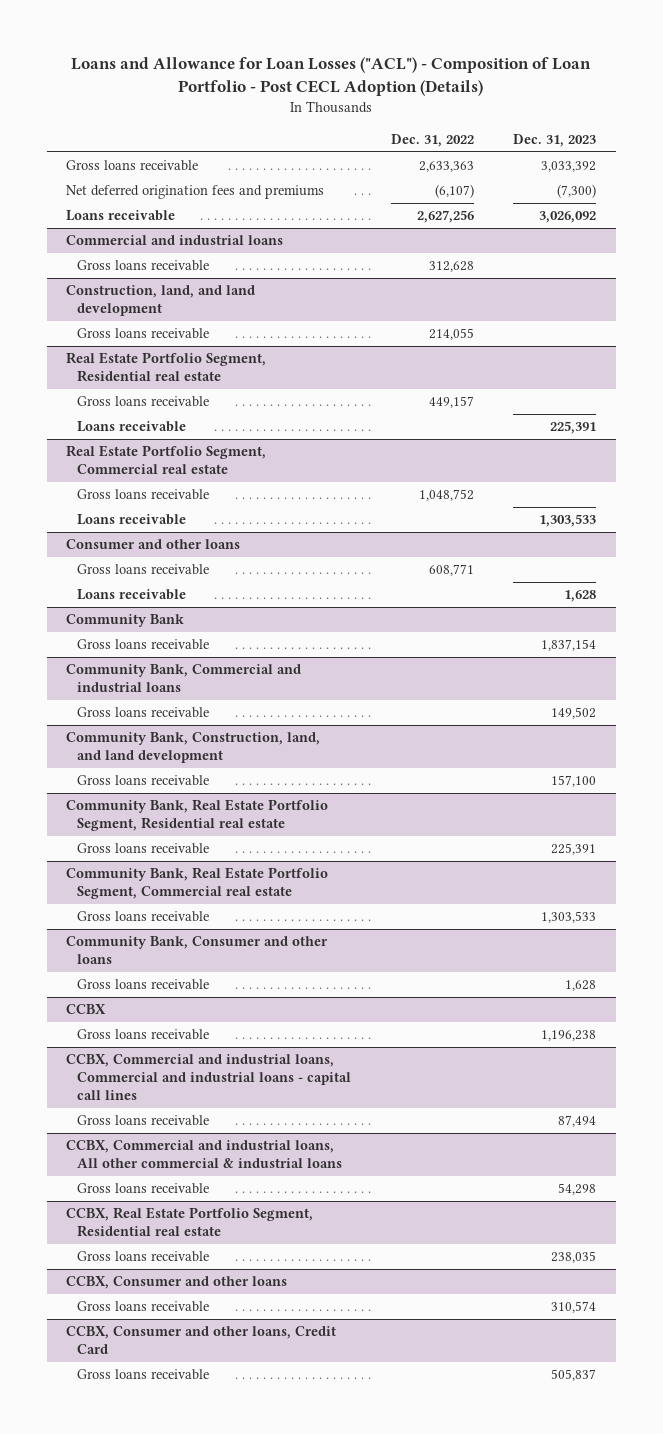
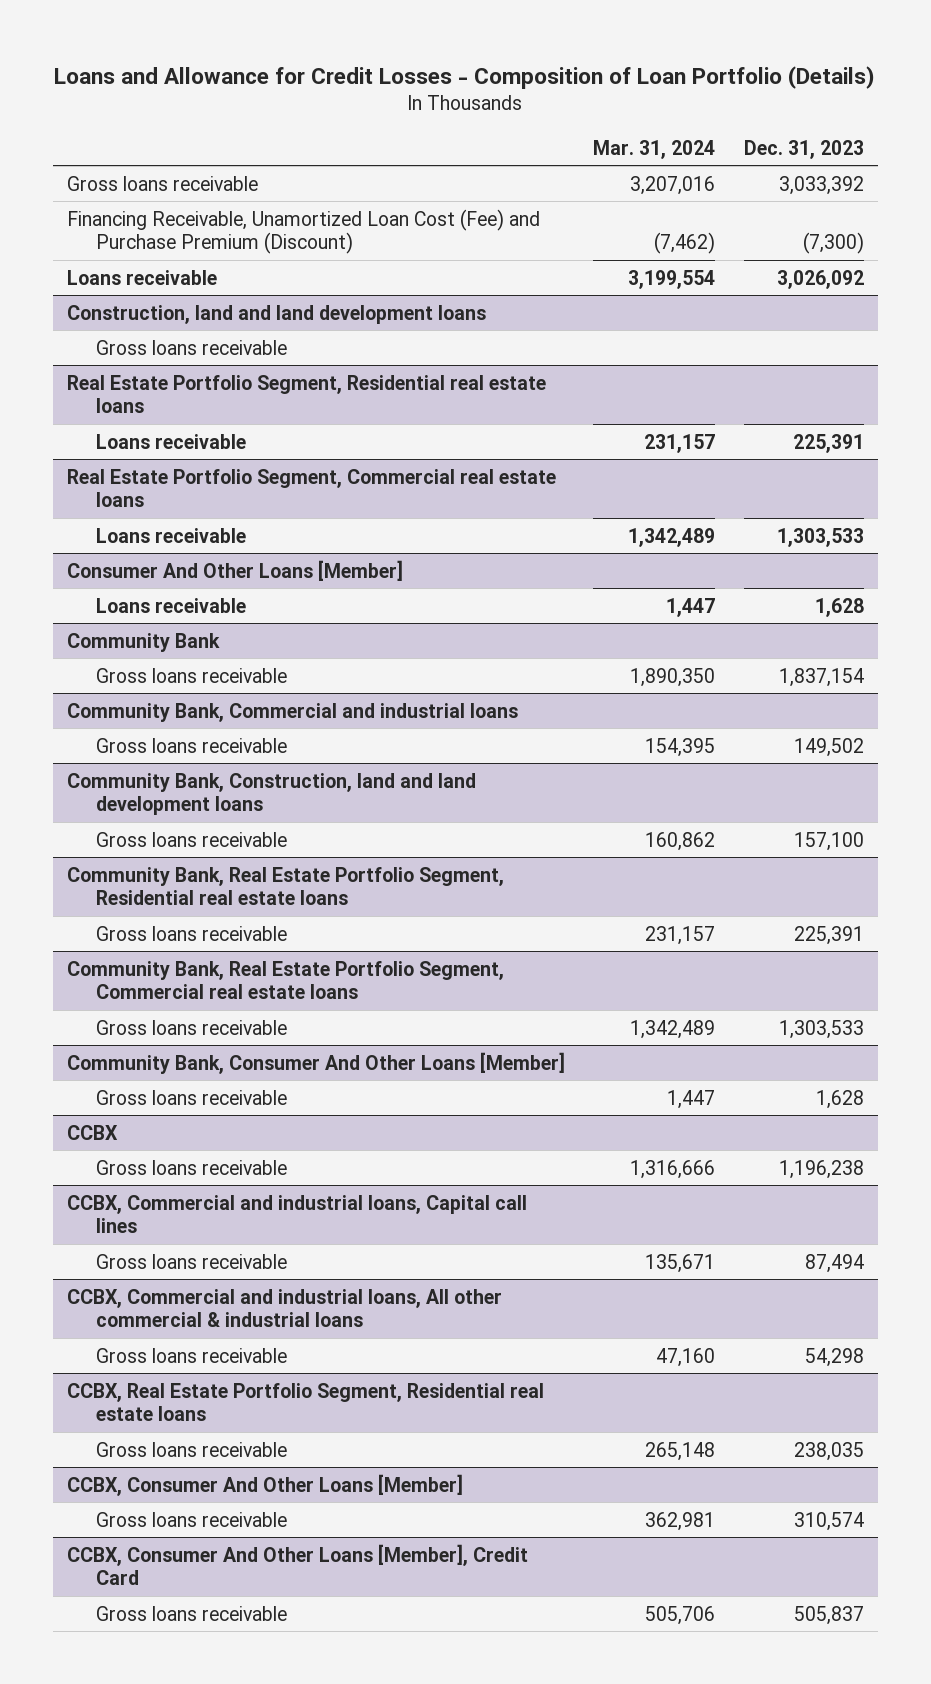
[71,57,592,97] Loans and Allowance for Loan Losses ("ACL") - Composition of Loan Portfolio - Post CECL Adoption (Details) -> [54,65,876,89] Loans and Allowance for Credit Losses - Composition of Loan Portfolio (Details)
[390,134,474,148] Dec. 31, 2022 -> none
none -> [593,139,716,159] Mar. 31, 2024
[66,185,325,200] Net deferred origination fees and premiums -> [67,208,541,254] Financing Receivable, Unamortized Loan Cost (Fee) and Purchase Premium (Discount)
[66,235,284,246] Commercial and industrial loans -> none
[77,260,210,272] Gross loans receivable -> none
[77,328,210,340] Gross loans receivable -> none
[66,352,267,383] Real Estate Portfolio Segment, Residential real estate -> none
[66,285,256,317] Construction, land, and land development -> [67,304,487,324] Construction, land and land development loans
none -> [67,374,547,413] Real Estate Portfolio Segment, Residential real estate loans
[77,489,210,501] Gross loans receivable -> none
[66,445,267,475] Real Estate Portfolio Segment, Commercial real estate -> [67,468,557,507] Real Estate Portfolio Segment, Commercial real estate loans
[77,564,210,576] Gross loans receivable -> none
[66,539,241,550] Consumer and other loans -> [67,559,404,581] Consumer And Other Loans [Member]
[66,732,321,764] Community Bank, Construction, land, and land development -> [67,772,477,815] Community Bank, Construction, land and land development loans
[66,799,329,832] Community Bank, Real Estate Portfolio Segment, Residential real estate -> [67,866,505,905] Community Bank, Real Estate Portfolio Segment, Residential real estate loans
[66,867,329,900] Community Bank, Real Estate Portfolio Segment, Commercial real estate -> [67,960,505,999] Community Bank, Real Estate Portfolio Segment, Commercial real estate loans
[66,936,329,965] Community Bank, Consumer and other loans -> [67,1051,566,1074] Community Bank, Consumer And Other Loans [Member]
[66,1054,352,1101] CCBX, Commercial and industrial loans, Commercial and industrial loans - capital call lines -> [67,1194,528,1233] CCBX, Commercial and industrial loans, Capital call lines
[66,1207,314,1238] CCBX, Real Estate Portfolio Segment, Residential real estate -> [67,1382,545,1421] CCBX, Real Estate Portfolio Segment, Residential real estate loans
[66,1276,288,1290] CCBX, Consumer and other loans -> [67,1473,464,1496] CCBX, Consumer And Other Loans [Member]
[66,1326,337,1355] CCBX, Consumer and other loans, Credit Card -> [67,1543,529,1585] CCBX, Consumer And Other Loans [Member], Credit Card

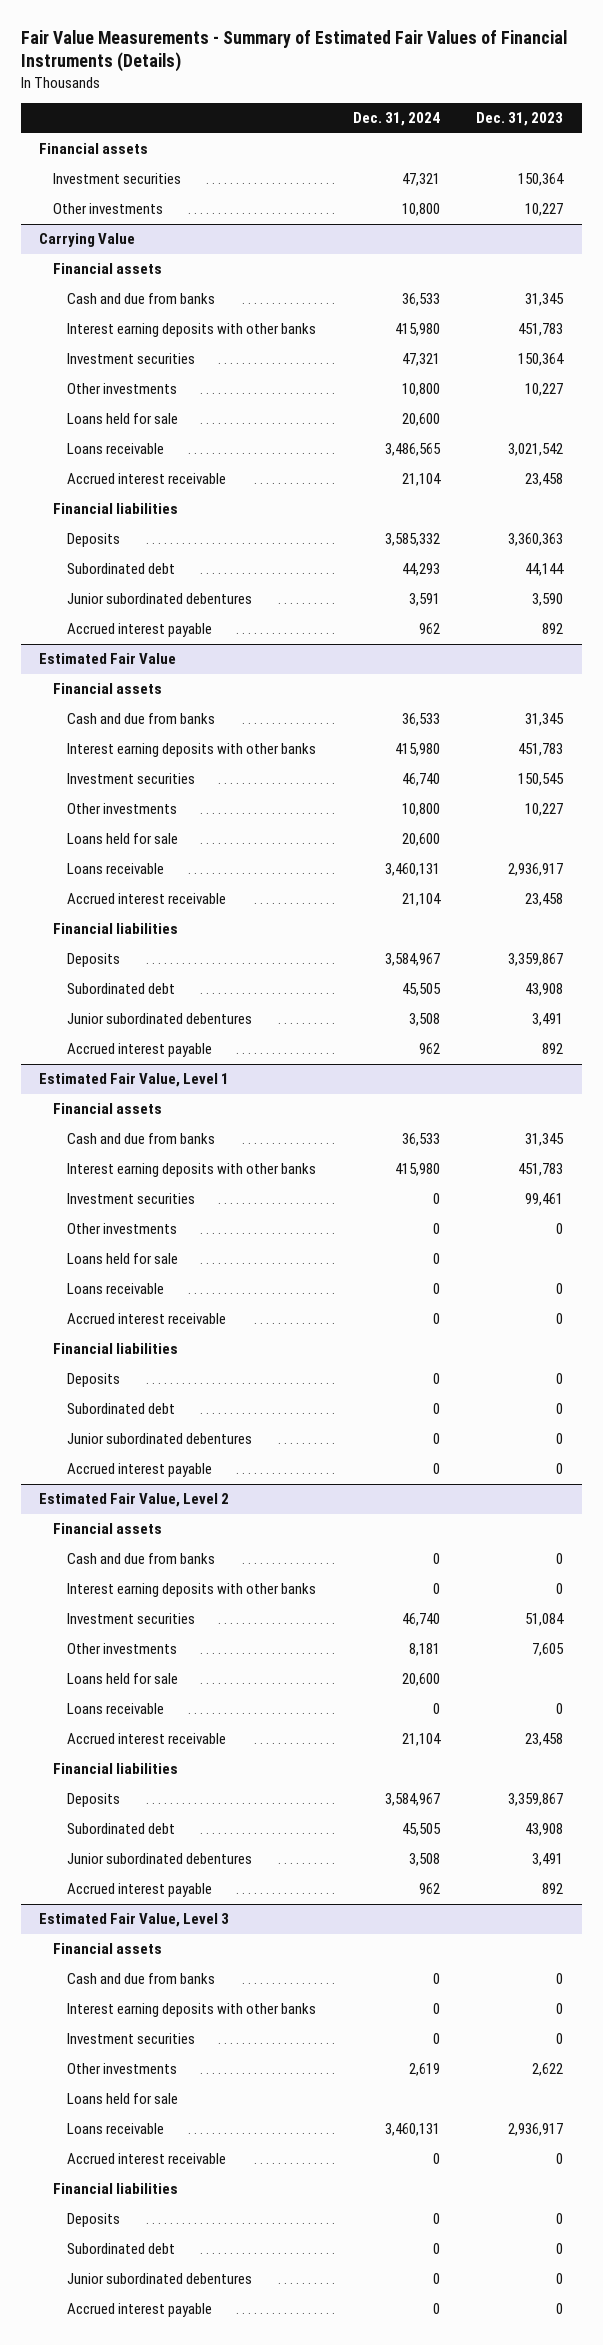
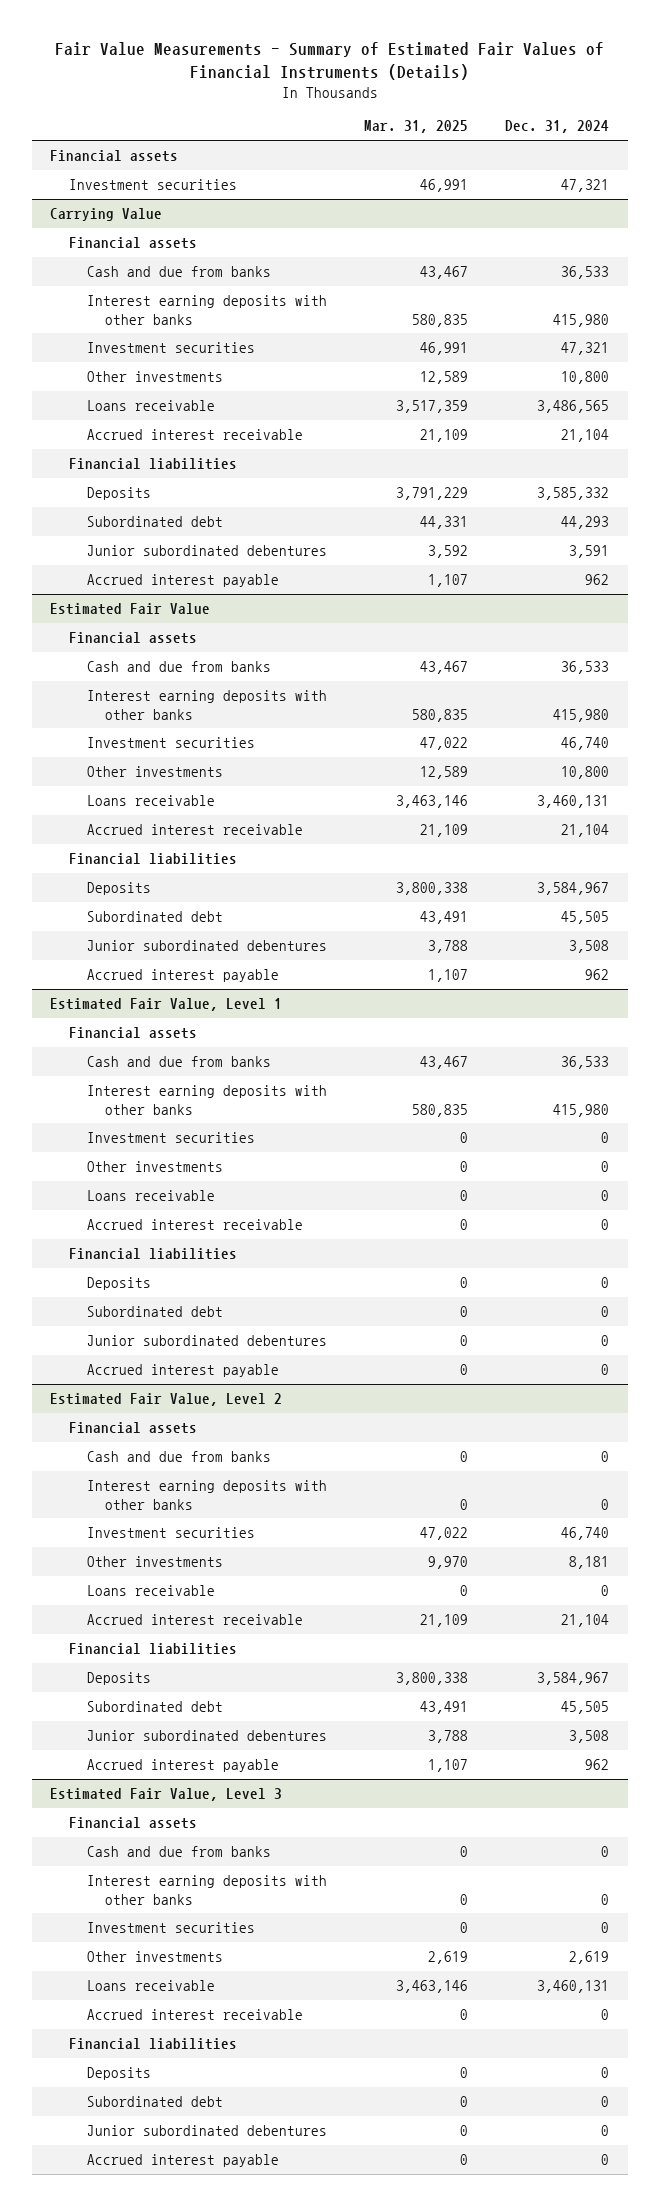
[476,111,564,126] Dec. 31, 2023 -> none
none -> [363,120,468,134] Mar. 31, 2025
[53,203,164,215] Other investments -> none
[67,413,179,425] Loans held for sale -> none
[67,833,179,845] Loans held for sale -> none
[67,1253,179,1265] Loans held for sale -> none
[67,1673,179,1685] Loans held for sale -> none
[67,2093,179,2105] Loans held for sale -> none

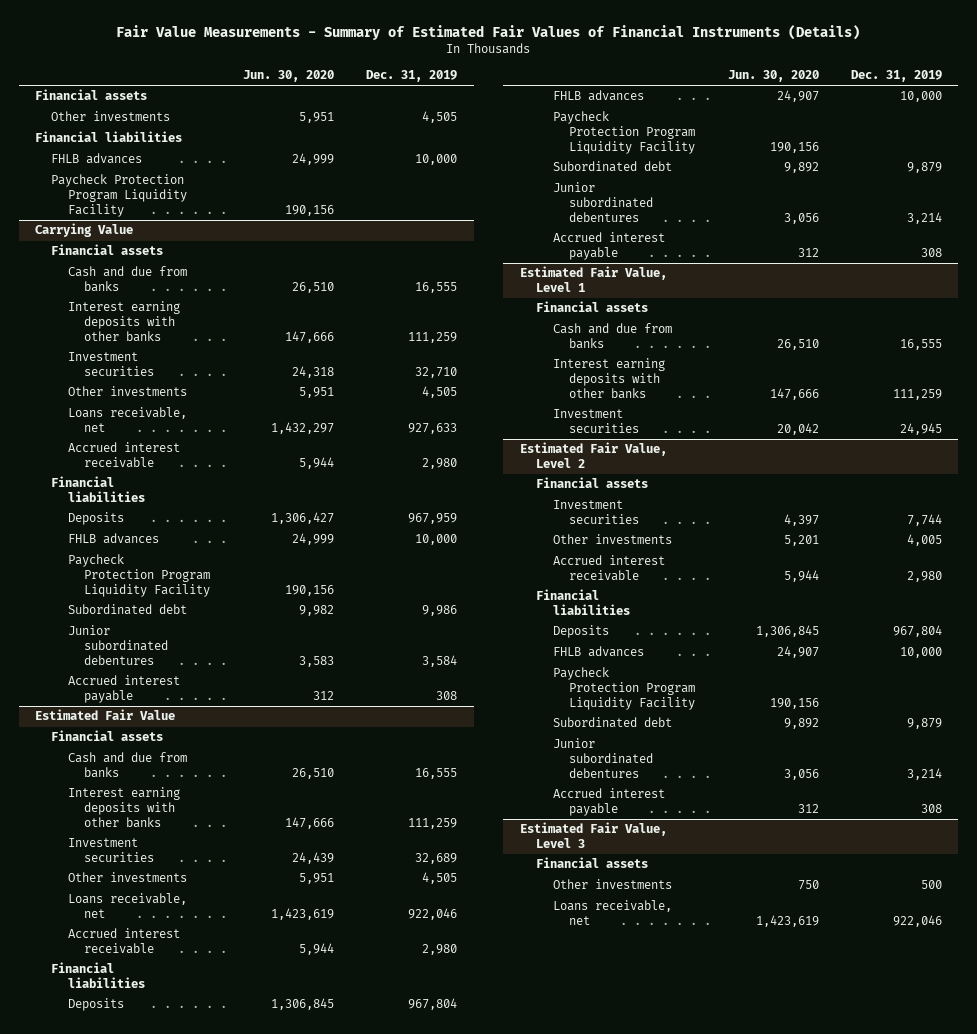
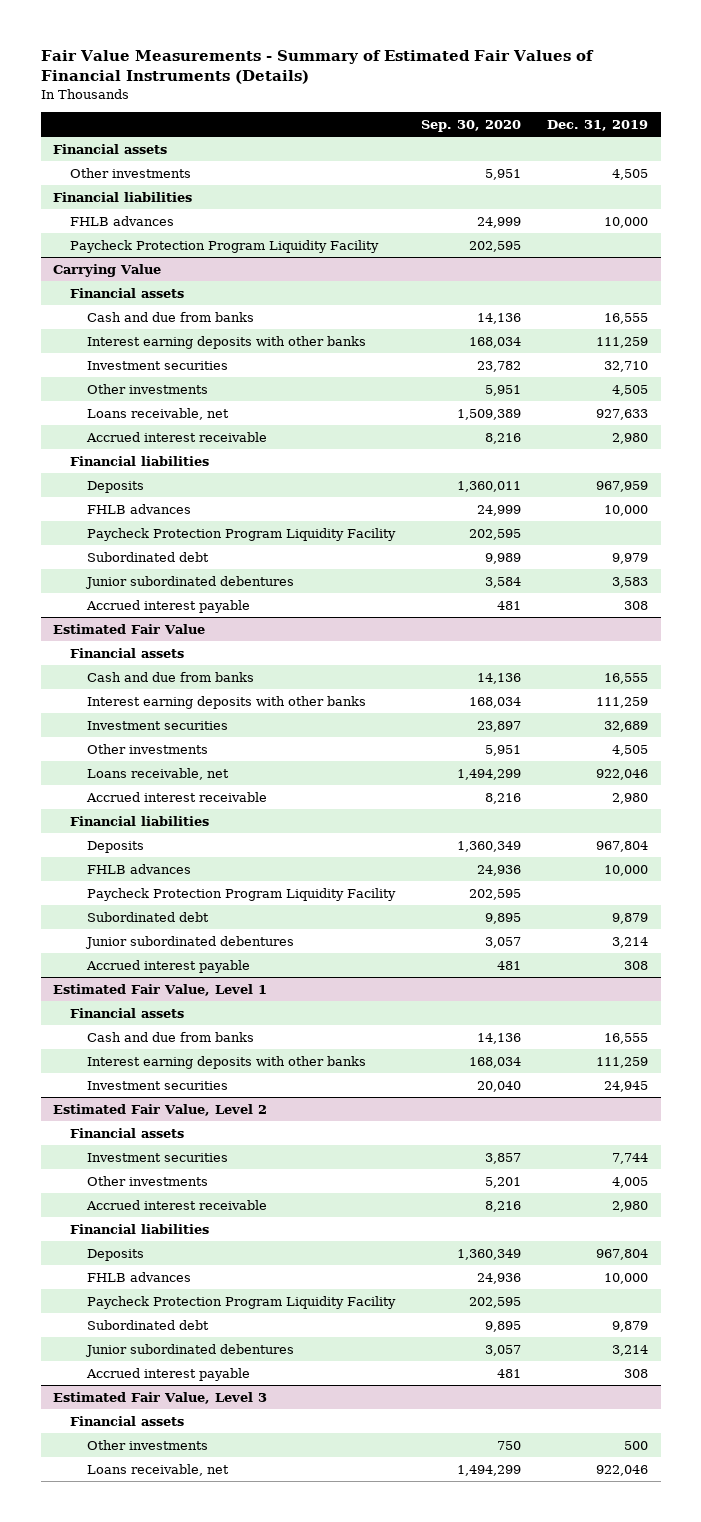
[242,70,334,83] Jun. 30, 2020 -> none
none -> [420,119,521,132] Sep. 30, 2020
[422,605,458,617] 9,986 -> [611,552,648,564] 9,979
[422,654,458,667] 3,584 -> [611,576,648,588] 3,583

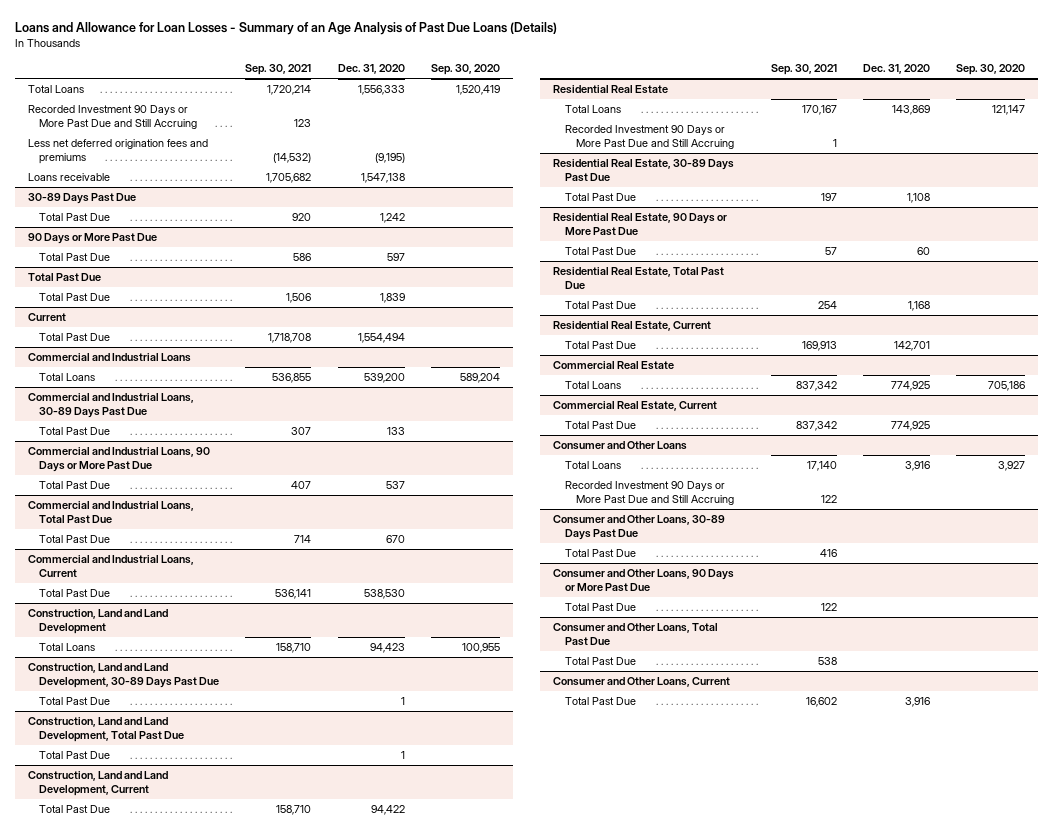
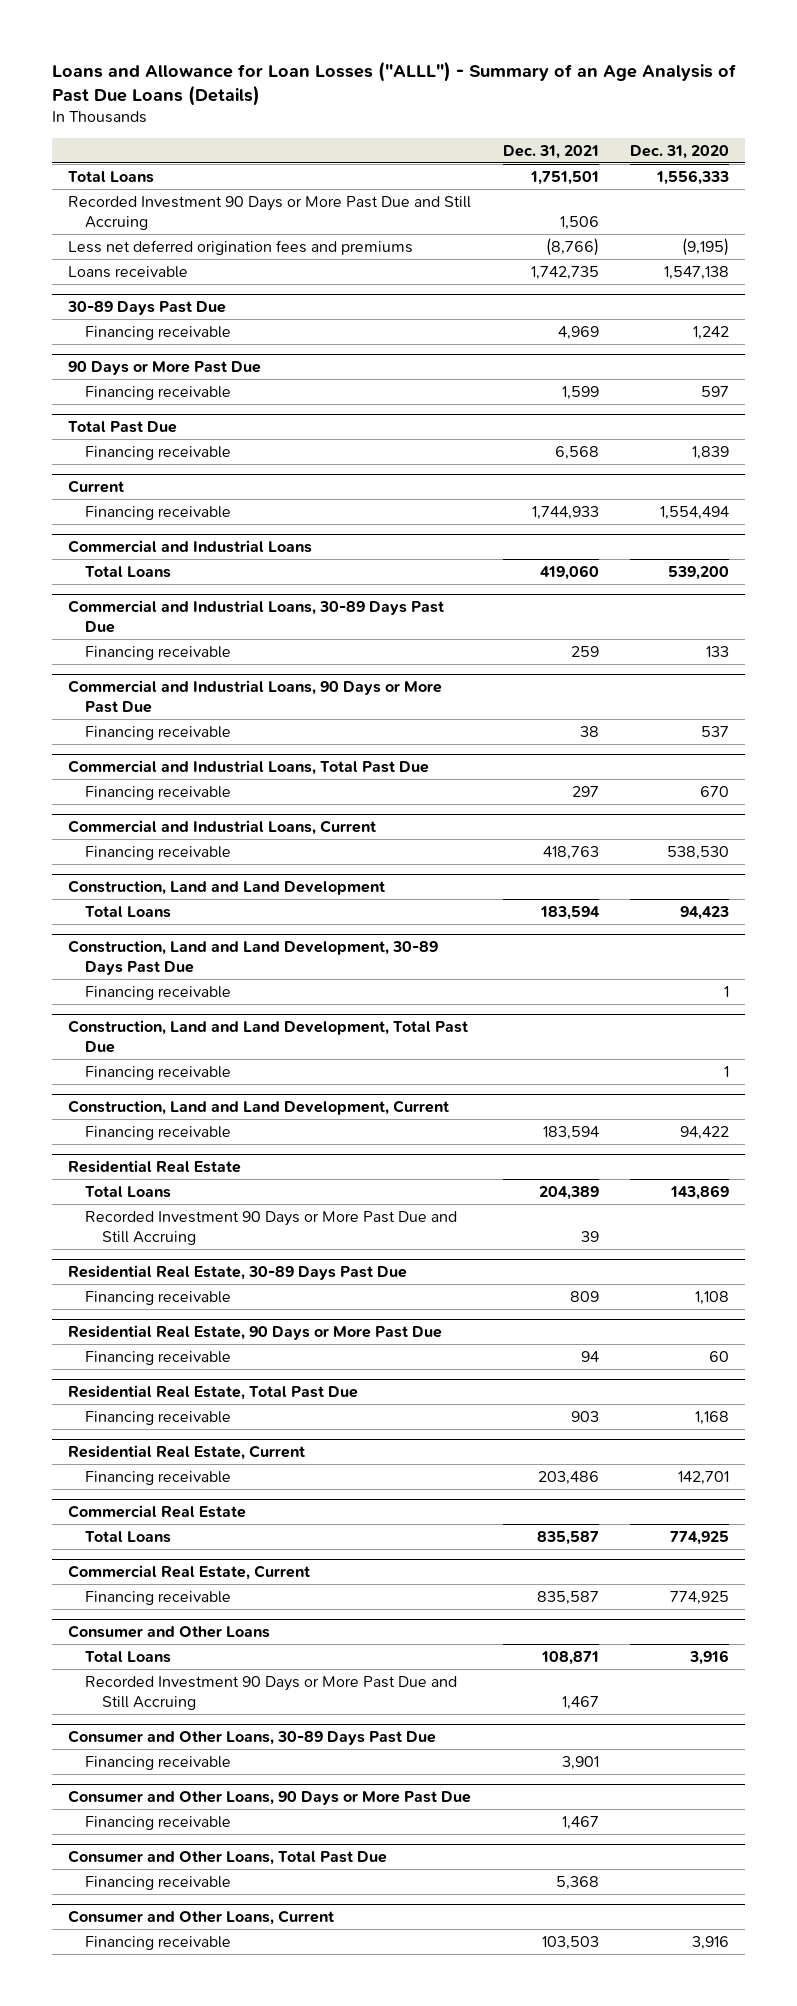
[15,22,558,36] Loans and Allowance for Loan Losses - Summary of an Age Analysis of Past Due Loans (Details) -> [52,60,737,107] Loans and Allowance for Loan Losses ("ALLL") - Summary of an Age Analysis of Past Due Loans (Details)
[245,64,312,76] Sep. 30, 2021 -> none
[430,64,500,76] Sep. 30, 2020 -> none
none -> [502,144,599,159] Dec. 31, 2021
[39,213,111,222] Total Past Due -> [85,325,232,340] Financing receivable
[39,253,111,262] Total Past Due -> [85,385,232,400] Financing receivable
[39,293,111,302] Total Past Due -> [85,445,232,460] Financing receivable
[39,333,111,342] Total Past Due -> [85,505,232,520] Financing receivable
[39,427,111,436] Total Past Due -> [85,645,232,660] Financing receivable
[39,481,111,490] Total Past Due -> [85,725,232,740] Financing receivable
[39,535,111,544] Total Past Due -> [85,785,232,800] Financing receivable
[39,589,111,598] Total Past Due -> [85,845,232,860] Financing receivable
[39,697,111,706] Total Past Due -> [85,985,232,1000] Financing receivable
[39,751,111,760] Total Past Due -> [85,1065,232,1080] Financing receivable
[39,805,111,814] Total Past Due -> [85,1125,232,1140] Financing receivable
[564,193,636,202] Total Past Due -> [85,1290,232,1305] Financing receivable
[564,247,636,256] Total Past Due -> [85,1350,232,1365] Financing receivable
[564,301,636,310] Total Past Due -> [85,1410,232,1425] Financing receivable
[564,341,636,350] Total Past Due -> [85,1470,232,1485] Financing receivable
[564,421,636,430] Total Past Due -> [85,1590,232,1605] Financing receivable
[564,549,636,558] Total Past Due -> [85,1755,232,1770] Financing receivable
[564,603,636,612] Total Past Due -> [85,1815,232,1830] Financing receivable
[564,657,636,666] Total Past Due -> [85,1875,232,1890] Financing receivable
[564,697,636,706] Total Past Due -> [85,1935,232,1950] Financing receivable

